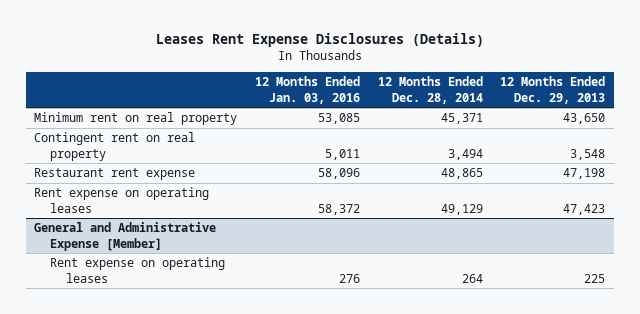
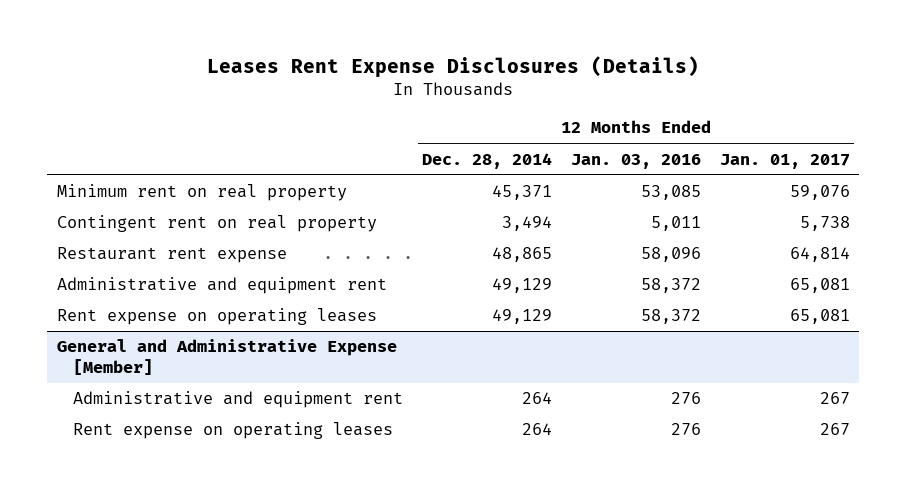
[500,76,606,104] 12 Months Ended Dec. 29, 2013 -> none
none -> [719,153,850,169] Jan. 01, 2017
none -> [56,277,387,295] Administrative and equipment rent
none -> [73,391,404,409] Administrative and equipment rent

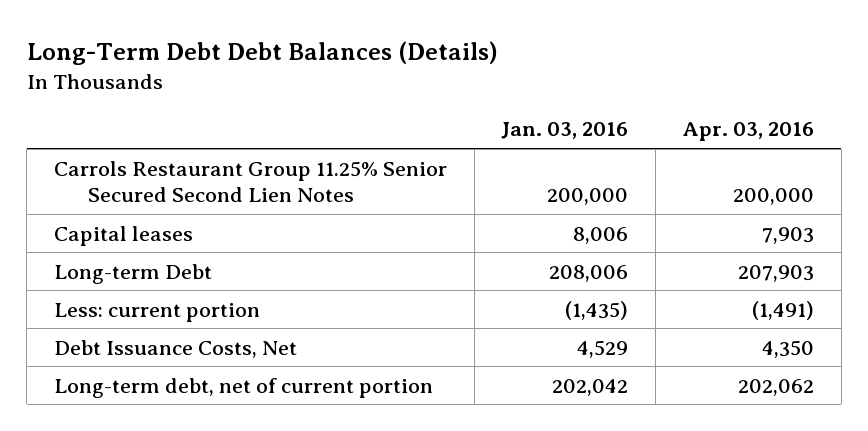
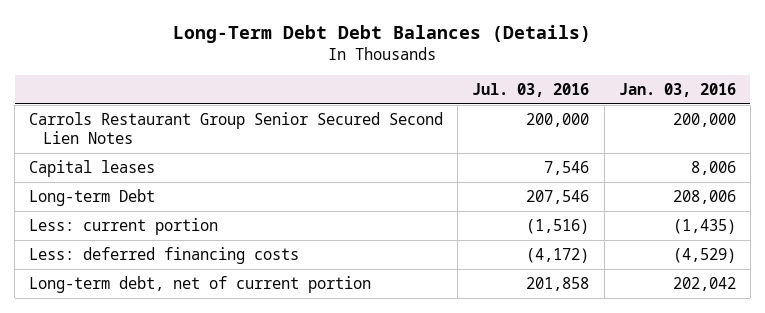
[682,122,814,142] Apr. 03, 2016 -> none
none -> [472,83,590,98] Jul. 03, 2016
[53,160,447,202] Carrols Restaurant Group 11.25% Senior Secured Second Lien Notes -> [29,111,444,145] Carrols Restaurant Group Senior Secured Second Lien Notes
[53,339,297,358] Debt Issuance Costs, Net -> none
none -> [29,246,300,264] Less: deferred financing costs

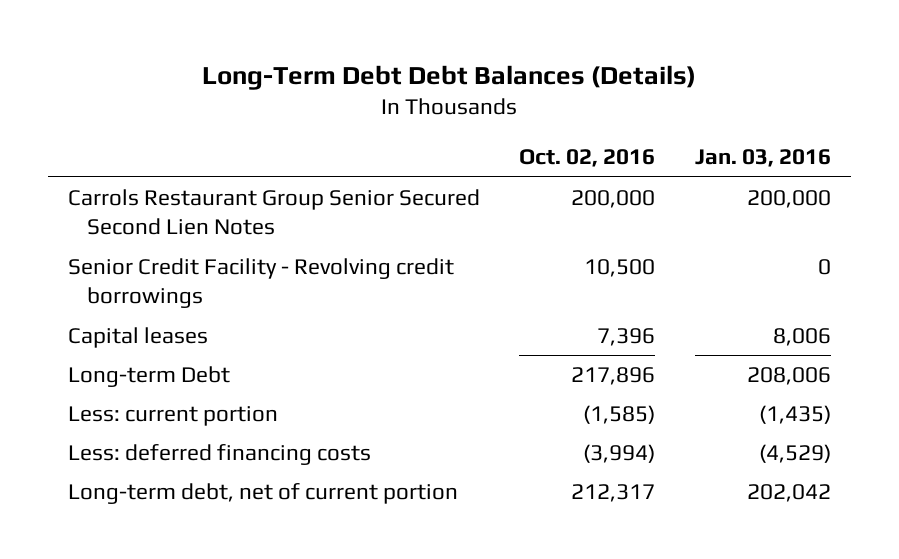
[472,83,590,98] Jul. 03, 2016 -> none
none -> [519,149,656,168] Oct. 02, 2016
none -> [68,258,455,309] Senior Credit Facility - Revolving credit borrowings

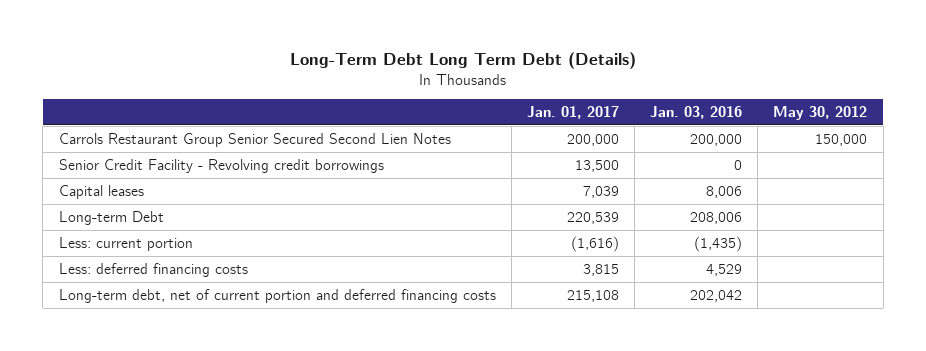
[202,64,697,90] Long-Term Debt Debt Balances (Details) -> [289,52,636,70] Long-Term Debt Long Term Debt (Details)
[519,149,656,168] Oct. 02, 2016 -> none
none -> [526,105,619,119] Jan. 01, 2017
none -> [773,105,868,120] May 30, 2012
[758,444,831,464] (4,529) -> [706,263,743,276] 4,529
[68,483,459,505] Long-term debt, net of current portion -> [58,288,496,303] Long-term debt, net of current portion and deferred financing costs

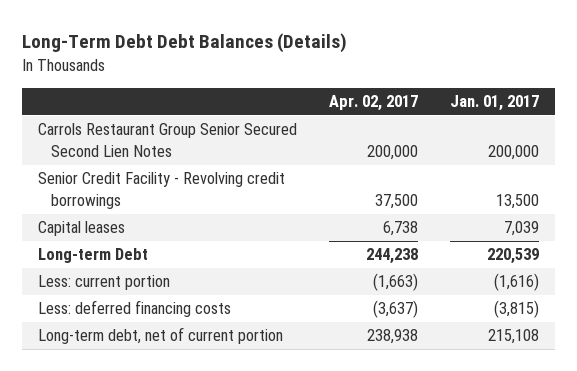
[289,52,636,70] Long-Term Debt Long Term Debt (Details) -> [22,33,348,54] Long-Term Debt Debt Balances (Details)
[650,105,743,119] Jan. 03, 2016 -> none
[773,105,868,120] May 30, 2012 -> none
none -> [328,95,418,112] Apr. 02, 2017
[582,263,619,276] 3,815 -> [493,300,539,319] (3,815)
[58,288,496,303] Long-term debt, net of current portion and deferred financing costs -> [38,327,284,345] Long-term debt, net of current portion

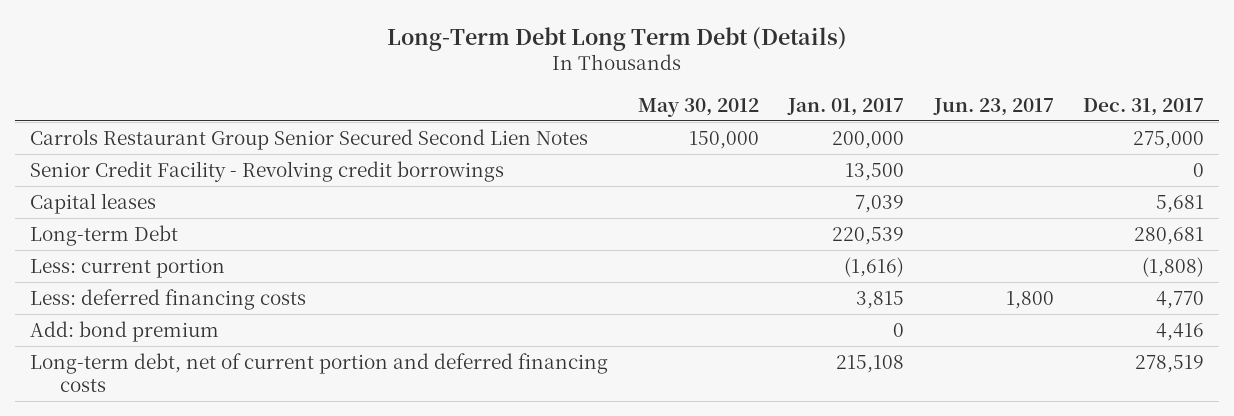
[22,33,348,54] Long-Term Debt Debt Balances (Details) -> [387,26,848,51] Long-Term Debt Long Term Debt (Details)
[328,95,418,112] Apr. 02, 2017 -> none
none -> [637,97,759,117] May 30, 2012
none -> [932,97,1054,116] Jun. 23, 2017
none -> [1083,97,1205,116] Dec. 31, 2017
[493,300,539,319] (3,815) -> [856,290,905,309] 3,815
none -> [30,320,220,342] Add: bond premium
[38,327,284,345] Long-term debt, net of current portion -> [30,352,609,393] Long-term debt, net of current portion and deferred financing costs

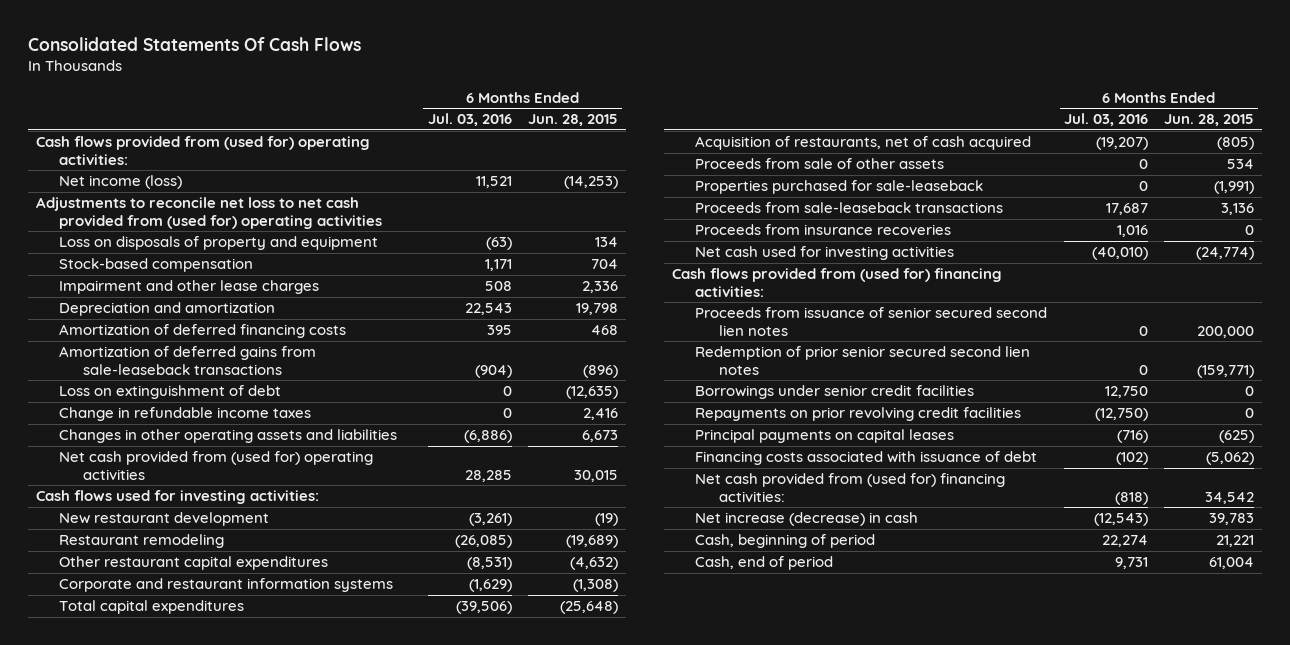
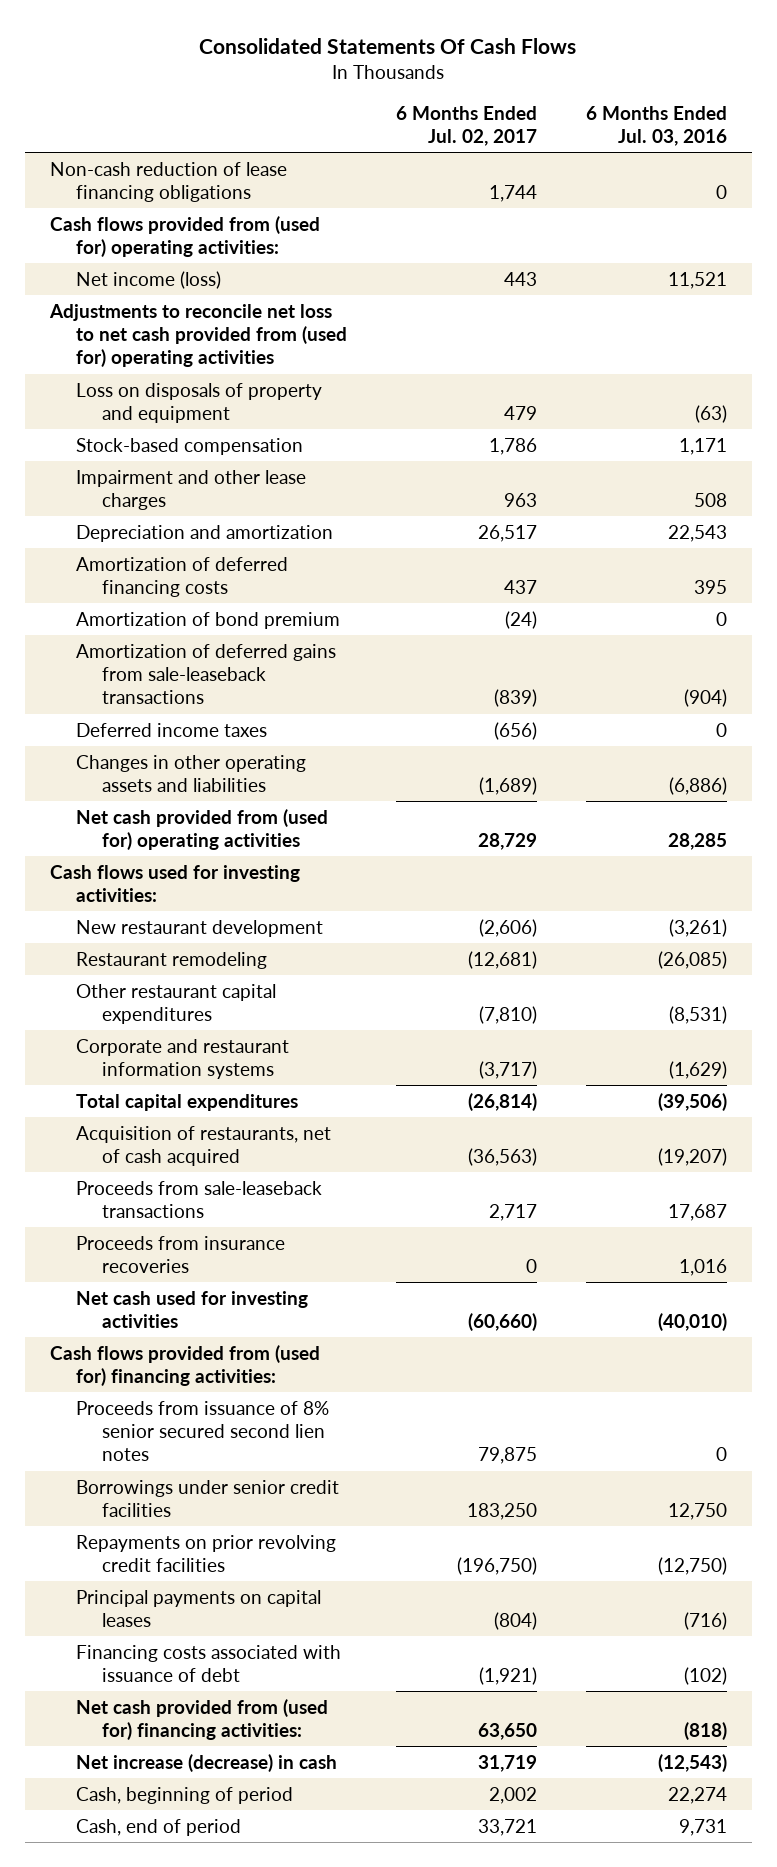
[527,114,618,127] Jun. 28, 2015 -> none
none -> [396,105,538,147] 6 Months Ended Jul. 02, 2017
none -> [49,161,287,203] Non-cash reduction of lease financing obligations
none -> [75,611,340,629] Amortization of bond premium
[59,385,282,400] Loss on extinguishment of debt -> none
[59,407,312,422] Change in refundable income taxes -> none
none -> [75,722,267,737] Deferred income taxes
[695,158,945,170] Proceeds from sale of other assets -> none
[695,180,984,195] Properties purchased for sale-leaseback -> none
[695,346,1031,375] Redemption of prior senior secured second lien notes -> none
[695,307,1048,336] Proceeds from issuance of senior secured second lien notes -> [75,1400,329,1462] Proceeds from issuance of 8% senior secured second lien notes

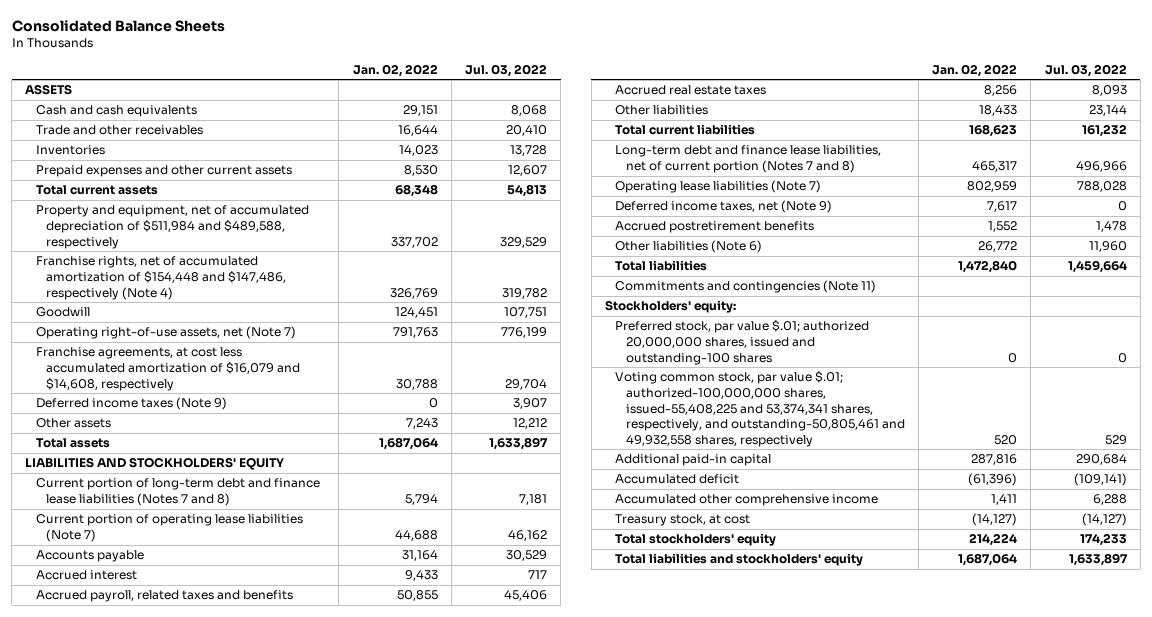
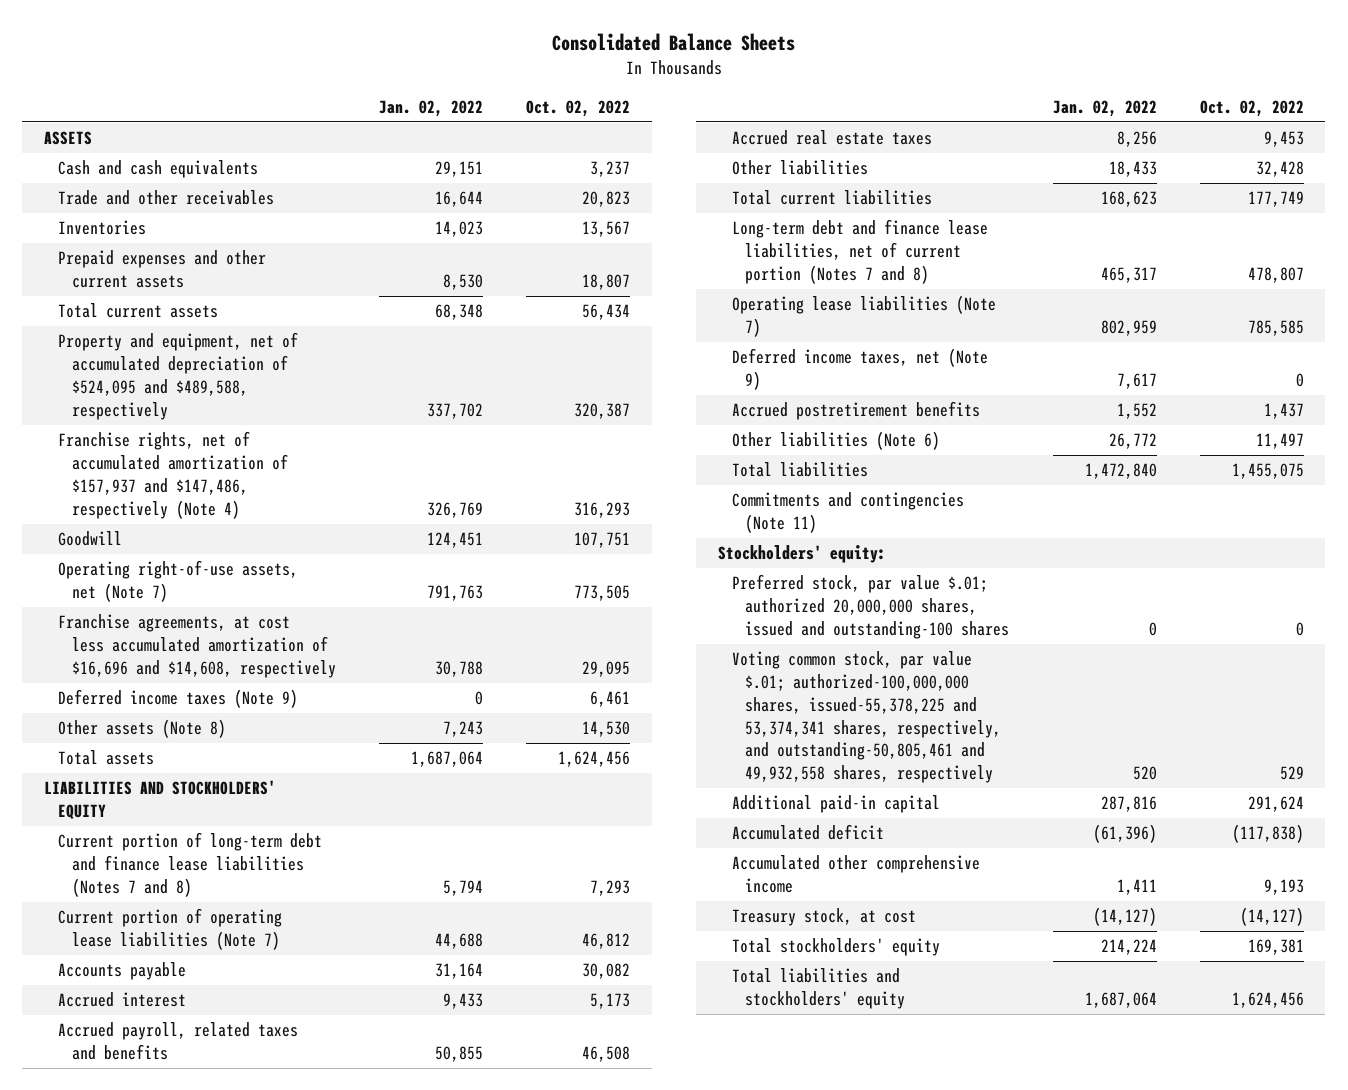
[465,63,548,77] Jul. 03, 2022 -> none
none -> [526,99,631,117] Oct. 02, 2022
[35,205,309,249] Property and equipment, net of accumulated depreciation of $511,984 and $489,588, respectively -> [57,332,298,420] Property and equipment, net of accumulated depreciation of $524,095 and $489,588, respectively
[35,256,287,300] Franchise rights, net of accumulated amortization of $154,448 and $147,486, respectively (Note 4) -> [57,431,288,519] Franchise rights, net of accumulated amortization of $157,937 and $147,486, respectively (Note 4)
[35,347,301,391] Franchise agreements, at cost less accumulated amortization of $16,079 and $14,608, respectively -> [57,614,336,678] Franchise agreements, at cost less accumulated amortization of $16,696 and $14,608, respectively
[35,418,111,429] Other assets -> [57,719,226,739] Other assets (Note 8)
[615,371,905,447] Voting common stock, par value $.01; authorized-100,000,000 shares, issued-55,408,225 and 53,374,341 shares, respectively, and outstanding-50,805,461 and 49,932,558 shares, respectively -> [731,651,1002,783] Voting common stock, par value $.01; authorized-100,000,000 shares, issued-55,378,225 and 53,374,341 shares, respectively, and outstanding-50,805,461 and 49,932,558 shares, respectively

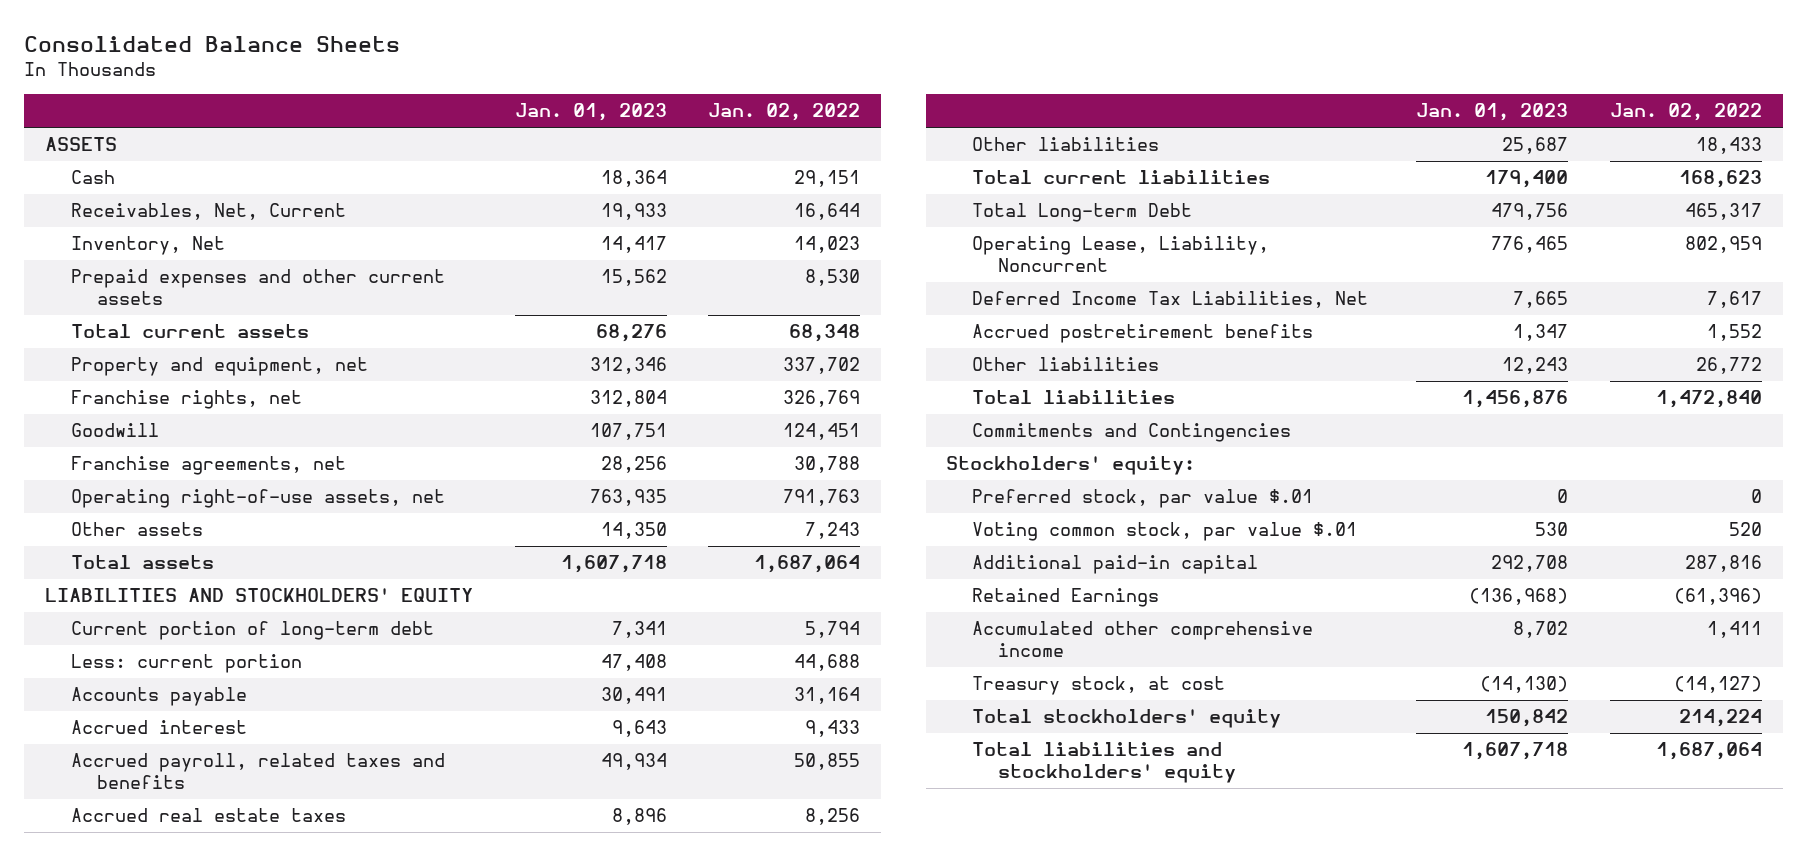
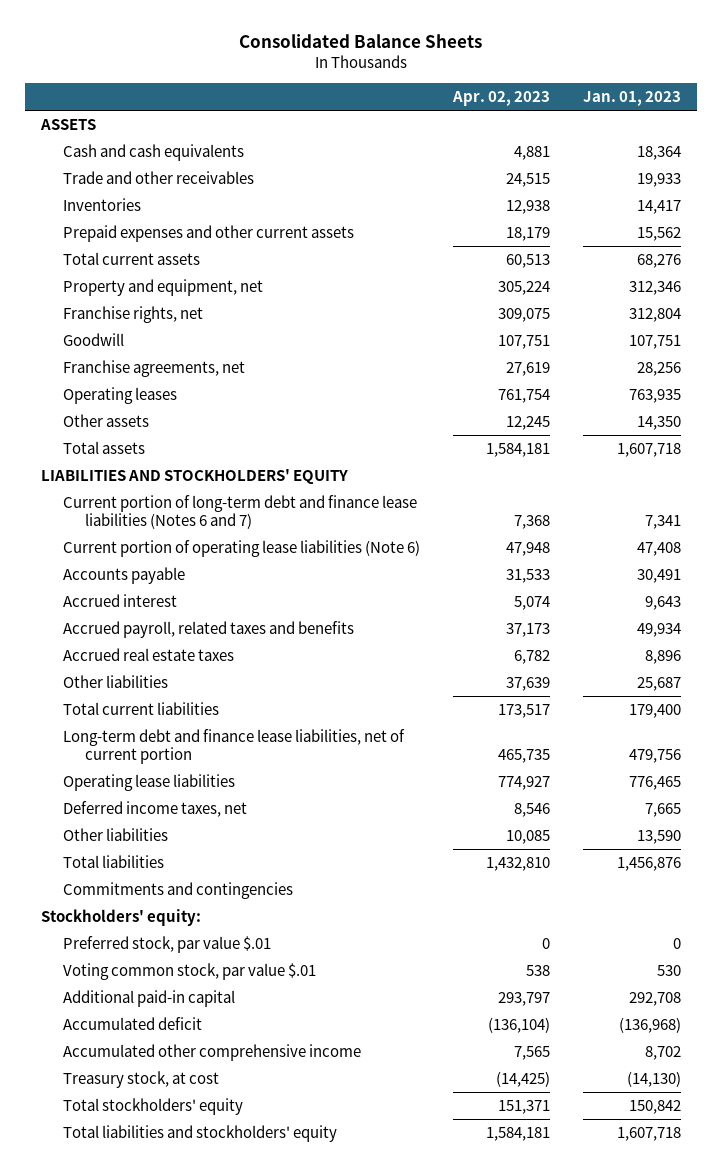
[708,103,861,122] Jan. 02, 2022 -> none
none -> [451,90,550,106] Apr. 02, 2023
[70,170,115,185] Cash -> [62,144,244,162] Cash and cash equivalents
[70,203,346,221] Receivables, Net, Current -> [62,171,254,185] Trade and other receivables
[70,236,225,256] Inventory, Net -> [62,198,141,212] Inventories
[70,489,445,509] Operating right-of-use assets, net -> [62,387,177,405] Operating leases
[70,621,434,641] Current portion of long-term debt -> [62,495,417,530] Current portion of long-term debt and finance lease liabilities (Notes 6 and 7)
[70,654,302,674] Less: current portion -> [62,540,420,558] Current portion of operating lease liabilities (Note 6)
[972,324,1314,344] Accrued postretirement benefits -> none
[972,203,1193,223] Total Long-term Debt -> [62,729,405,765] Long-term debt and finance lease liabilities, net of current portion
[972,236,1270,272] Operating Lease, Liability, Noncurrent -> [62,774,235,792] Operating lease liabilities
[972,291,1369,309] Deferred Income Tax Liabilities, Net -> [62,801,247,818] Deferred income taxes, net
[1502,357,1569,375] 12,243 -> [636,830,681,845] 13,590
[972,423,1292,443] Commitments and Contingencies -> [62,882,293,900] Commitments and contingencies
[972,588,1160,608] Retained Earnings -> [62,1017,202,1031] Accumulated deficit

